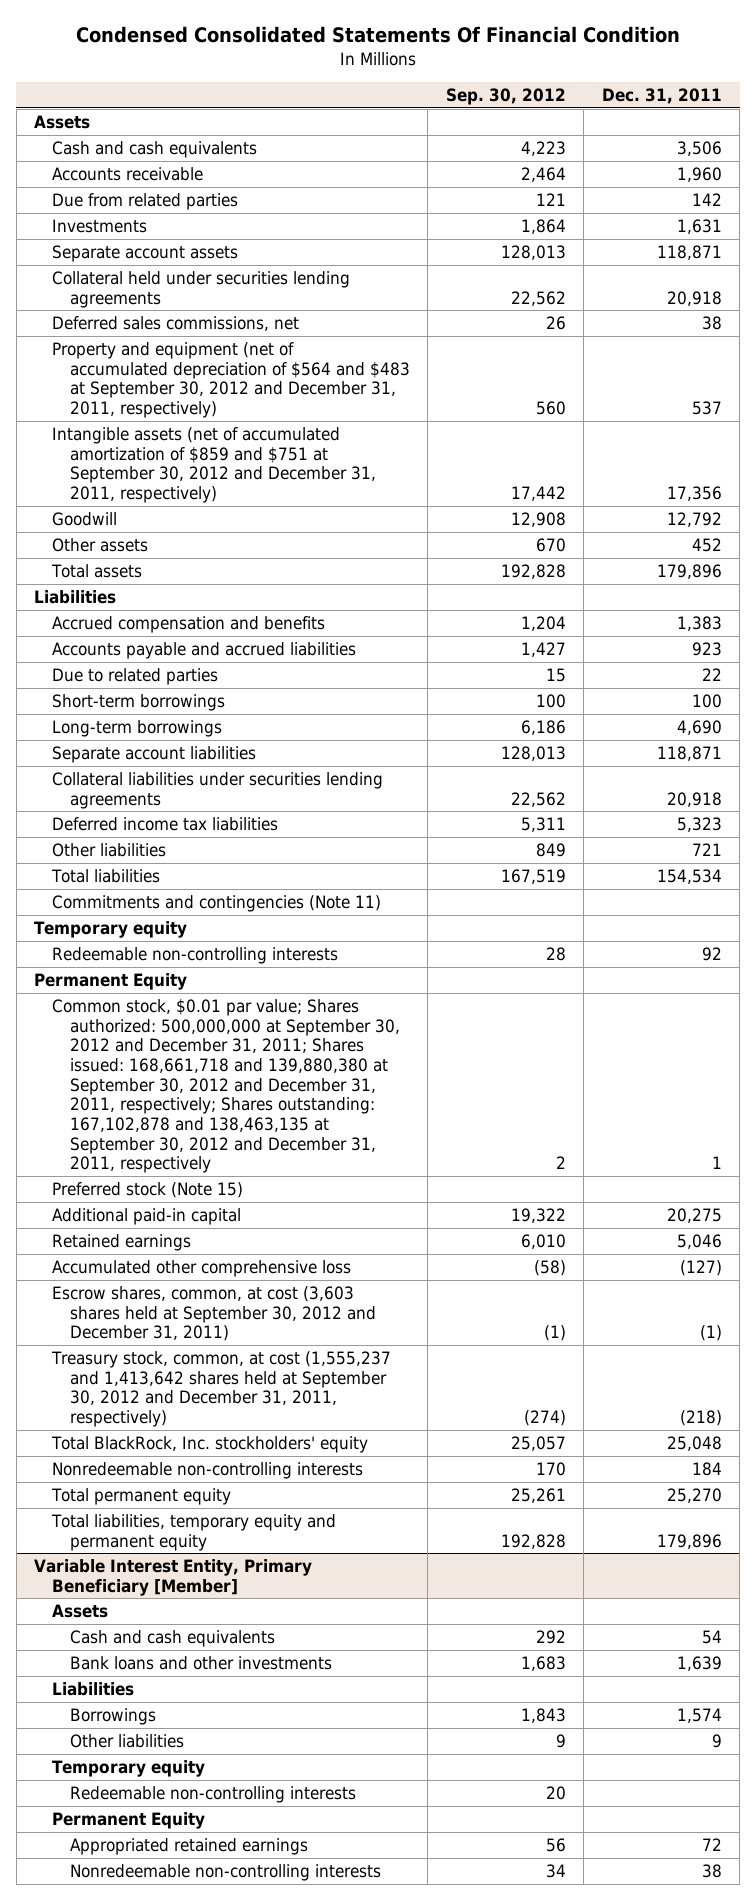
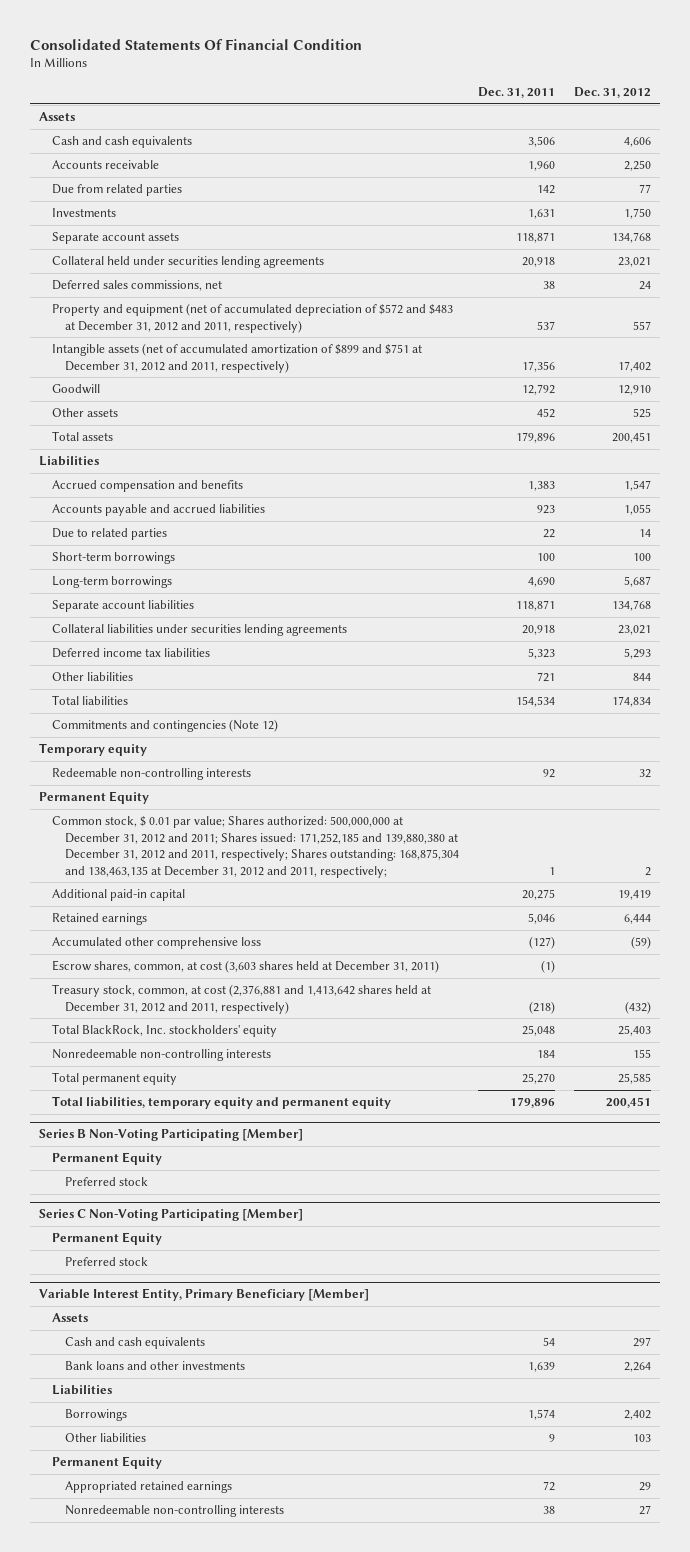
[75,26,680,44] Condensed Consolidated Statements Of Financial Condition -> [29,38,362,50] Consolidated Statements Of Financial Condition
[445,88,566,106] Sep. 30, 2012 -> none
none -> [573,87,651,99] Dec. 31, 2012
[51,342,410,418] Property and equipment (net of accumulated depreciation of $564 and $483 at September 30, 2012 and December 31, 2011, respectively) -> [52,302,454,333] Property and equipment (net of accumulated depreciation of $572 and $483 at December 31, 2012 and 2011, respectively)
[51,427,376,503] Intangible assets (net of accumulated amortization of $859 and $751 at September 30, 2012 and December 31, 2011, respectively) -> [52,342,423,373] Intangible assets (net of accumulated amortization of $899 and $751 at December 31, 2012 and 2011, respectively)
[51,895,381,913] Commitments and contingencies (Note 11) -> [52,718,279,732] Commitments and contingencies (Note 12)
[51,1182,243,1199] Preferred stock (Note 15) -> none
[51,999,400,1174] Common stock, $0.01 par value; Shares authorized: 500,000,000 at September 30, 2012 and December 31, 2011; Shares issued: 168,661,718 and 139,880,380 at September 30, 2012 and December 31, 2011, respectively; Shares outstanding: 167,102,878 and 138,463,135 at September 30, 2012 and December 31, 2011, respectively -> [52,815,460,878] Common stock, $ 0.01 par value; Shares authorized: 500,000,000 at December 31, 2012 and 2011; Shares issued: 171,252,185 and 139,880,380 at December 31, 2012 and 2011, respectively; Shares outstanding: 168,875,304 and 138,463,135 at December 31, 2012 and 2011, respectively;
[51,1286,376,1342] Escrow shares, common, at cost (3,603 shares held at September 30, 2012 and December 31, 2011) -> [52,959,440,973] Escrow shares, common, at cost (3,603 shares held at December 31, 2011)
[50,1351,391,1427] Treasury stock, common, at cost (1,555,237 and 1,413,642 shares held at September 30, 2012 and December 31, 2011, respectively) -> [52,983,432,1014] Treasury stock, common, at cost (2,376,881 and 1,413,642 shares held at December 31, 2012 and 2011, respectively)
none -> [39,1129,304,1142] Series B Non-Voting Participating [Member]
none -> [52,1151,163,1165] Permanent Equity
none -> [65,1176,149,1186] Preferred stock
none -> [39,1209,304,1222] Series C Non-Voting Participating [Member]
none -> [52,1231,163,1245] Permanent Equity
none -> [65,1256,149,1266] Preferred stock
[51,1760,205,1778] Temporary equity -> none
[69,1786,356,1804] Redeemable non-controlling interests -> none

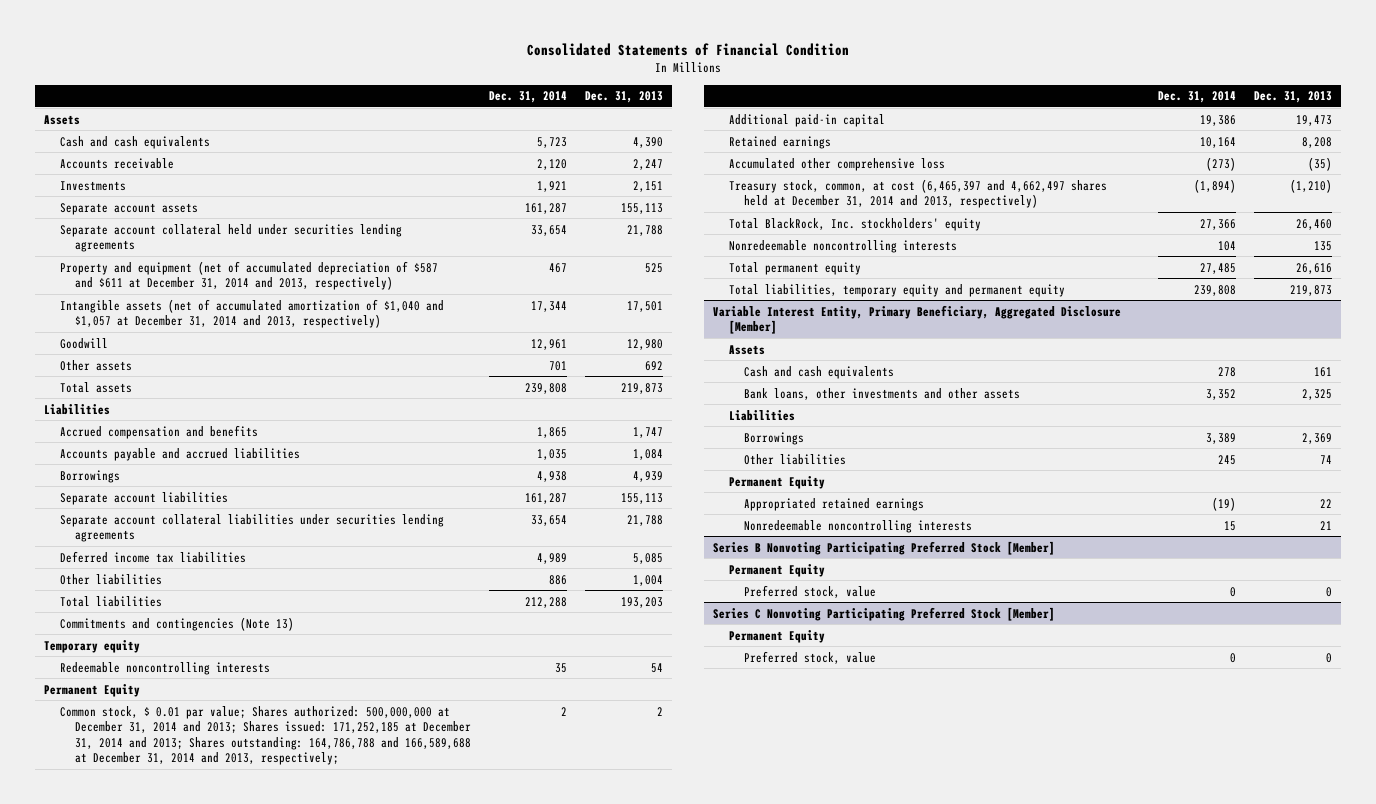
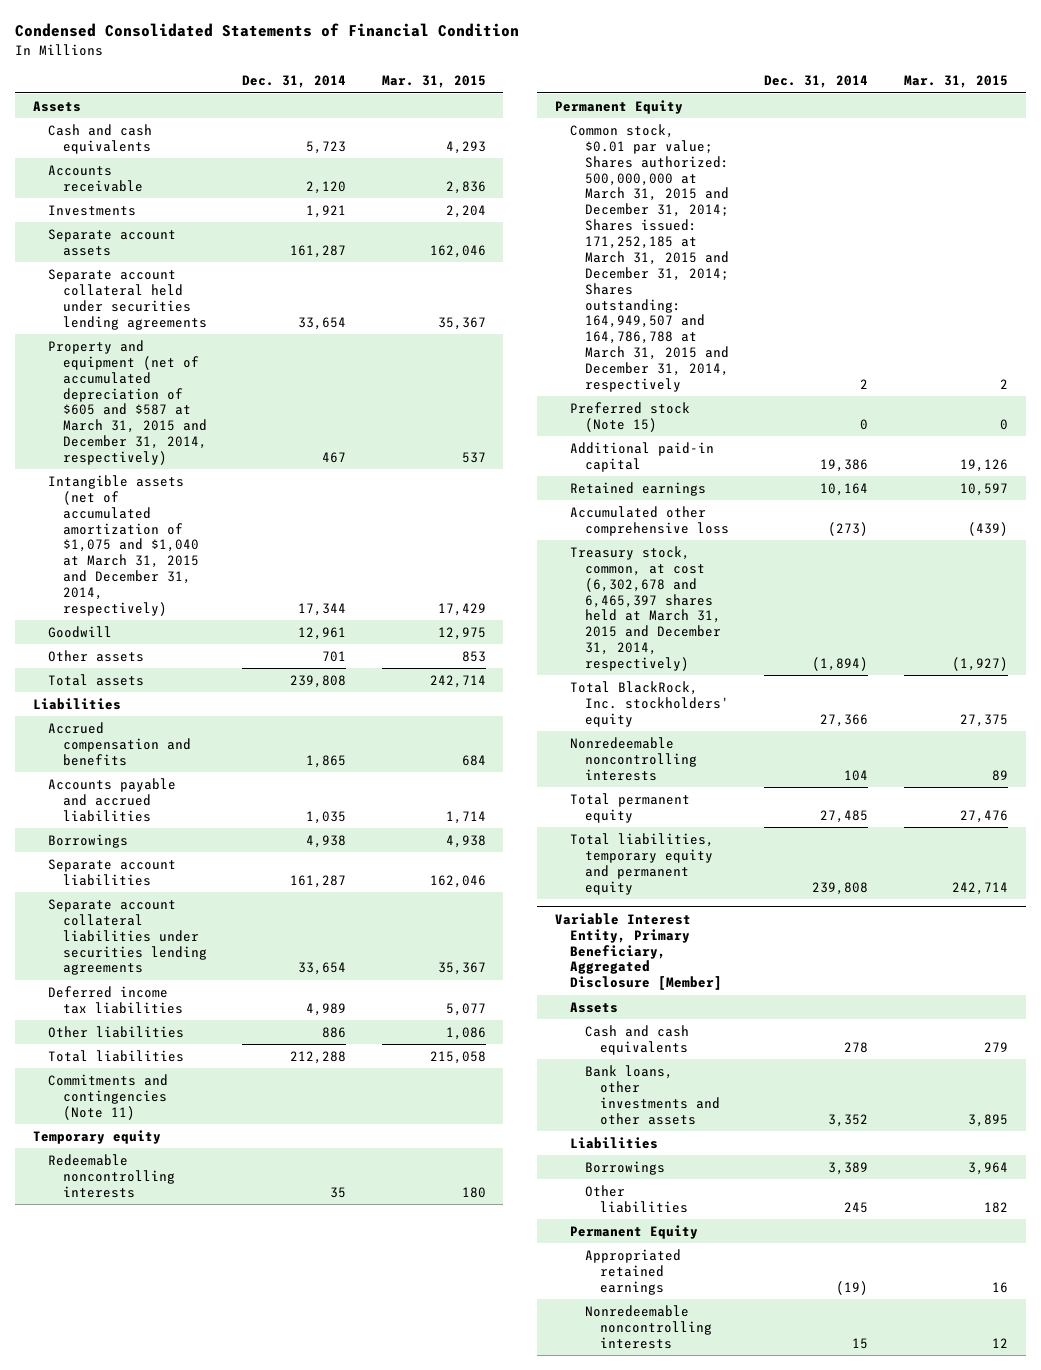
[527,42,850,56] Consolidated Statements of Financial Condition -> [15,23,520,38] Condensed Consolidated Statements of Financial Condition
[585,91,664,104] Dec. 31, 2013 -> none
none -> [381,75,486,89] Mar. 31, 2015
[59,260,438,291] Property and equipment (net of accumulated depreciation of $587 and $611 at December 31, 2014 and 2013, respectively) -> [47,339,207,466] Property and equipment (net of accumulated depreciation of $605 and $587 at March 31, 2015 and December 31, 2014, respectively)
[59,298,444,329] Intangible assets (net of accumulated amortization of $1,040 and $1,057 at December 31, 2014 and 2013, respectively) -> [47,474,199,616] Intangible assets (net of accumulated amortization of $1,075 and $1,040 at March 31, 2015 and December 31, 2014, respectively)
[59,616,294,631] Commitments and contingencies (Note 13) -> [47,1073,168,1120] Commitments and contingencies (Note 11)
[59,705,472,766] Common stock, $ 0.01 par value; Shares authorized: 500,000,000 at December 31, 2014 and 2013; Shares issued: 171,252,185 at December 31, 2014 and 2013; Shares outstanding: 164,786,788 and 166,589,688 at December 31, 2014 and 2013, respectively; -> [570,123,730,393] Common stock, $0.01 par value; Shares authorized: 500,000,000 at March 31, 2015 and December 31, 2014; Shares issued: 171,252,185 at March 31, 2015 and December 31, 2014; Shares outstanding: 164,949,507 and 164,786,788 at March 31, 2015 and December 31, 2014, respectively
none -> [570,401,691,432] Preferred stock (Note 15)
[728,178,1107,209] Treasury stock, common, at cost (6,465,397 and 4,662,497 shares held at December 31, 2014 and 2013, respectively) -> [570,545,722,672] Treasury stock, common, at cost (6,302,678 and 6,465,397 shares held at March 31, 2015 and December 31, 2014, respectively)
[712,540,1055,555] Series B Nonvoting Participating Preferred Stock [Member] -> none
[728,563,825,577] Permanent Equity -> none
[744,584,877,598] Preferred stock, value -> none
[712,606,1055,621] Series C Nonvoting Participating Preferred Stock [Member] -> none
[728,629,825,643] Permanent Equity -> none
[744,650,877,664] Preferred stock, value -> none

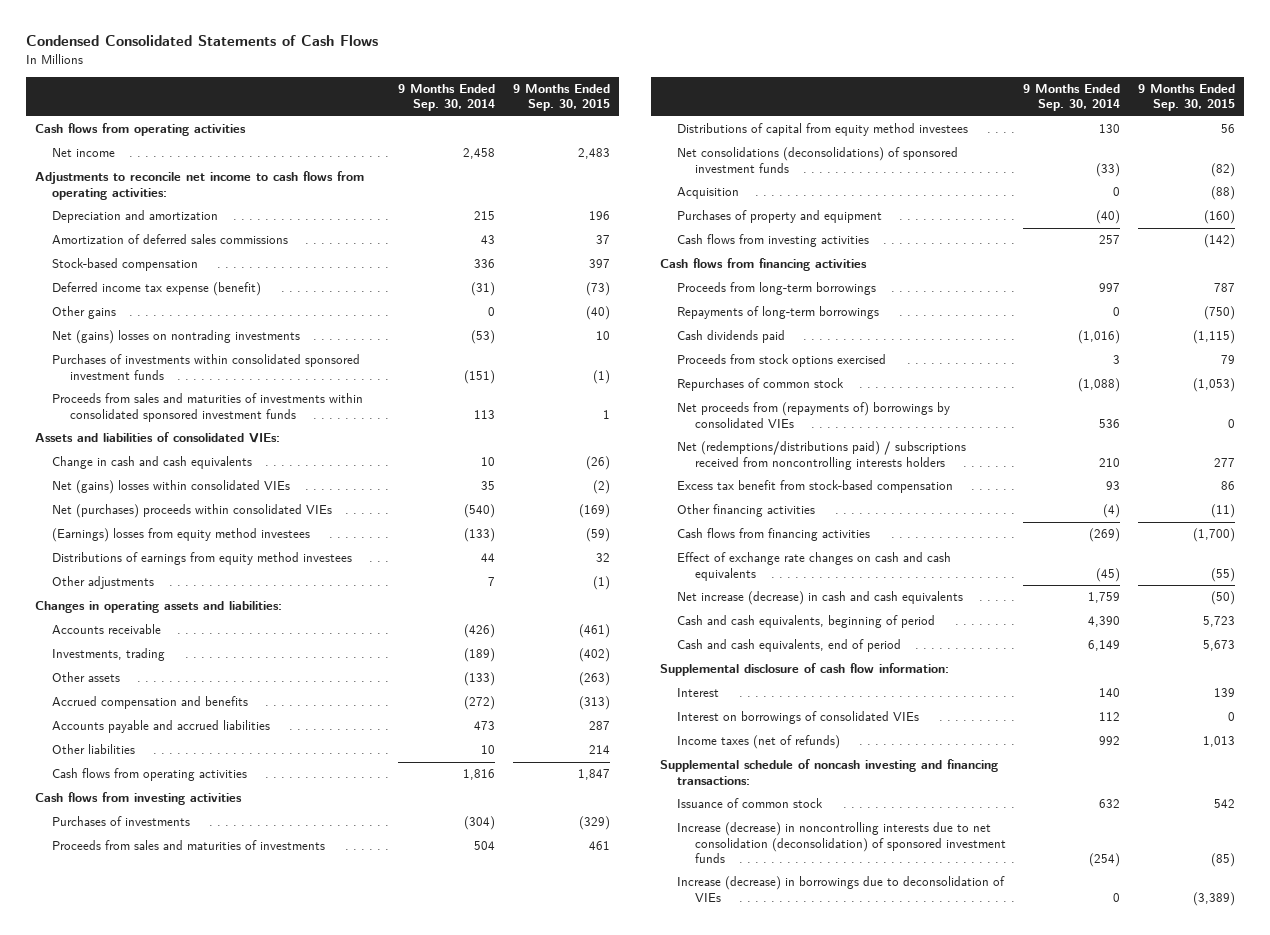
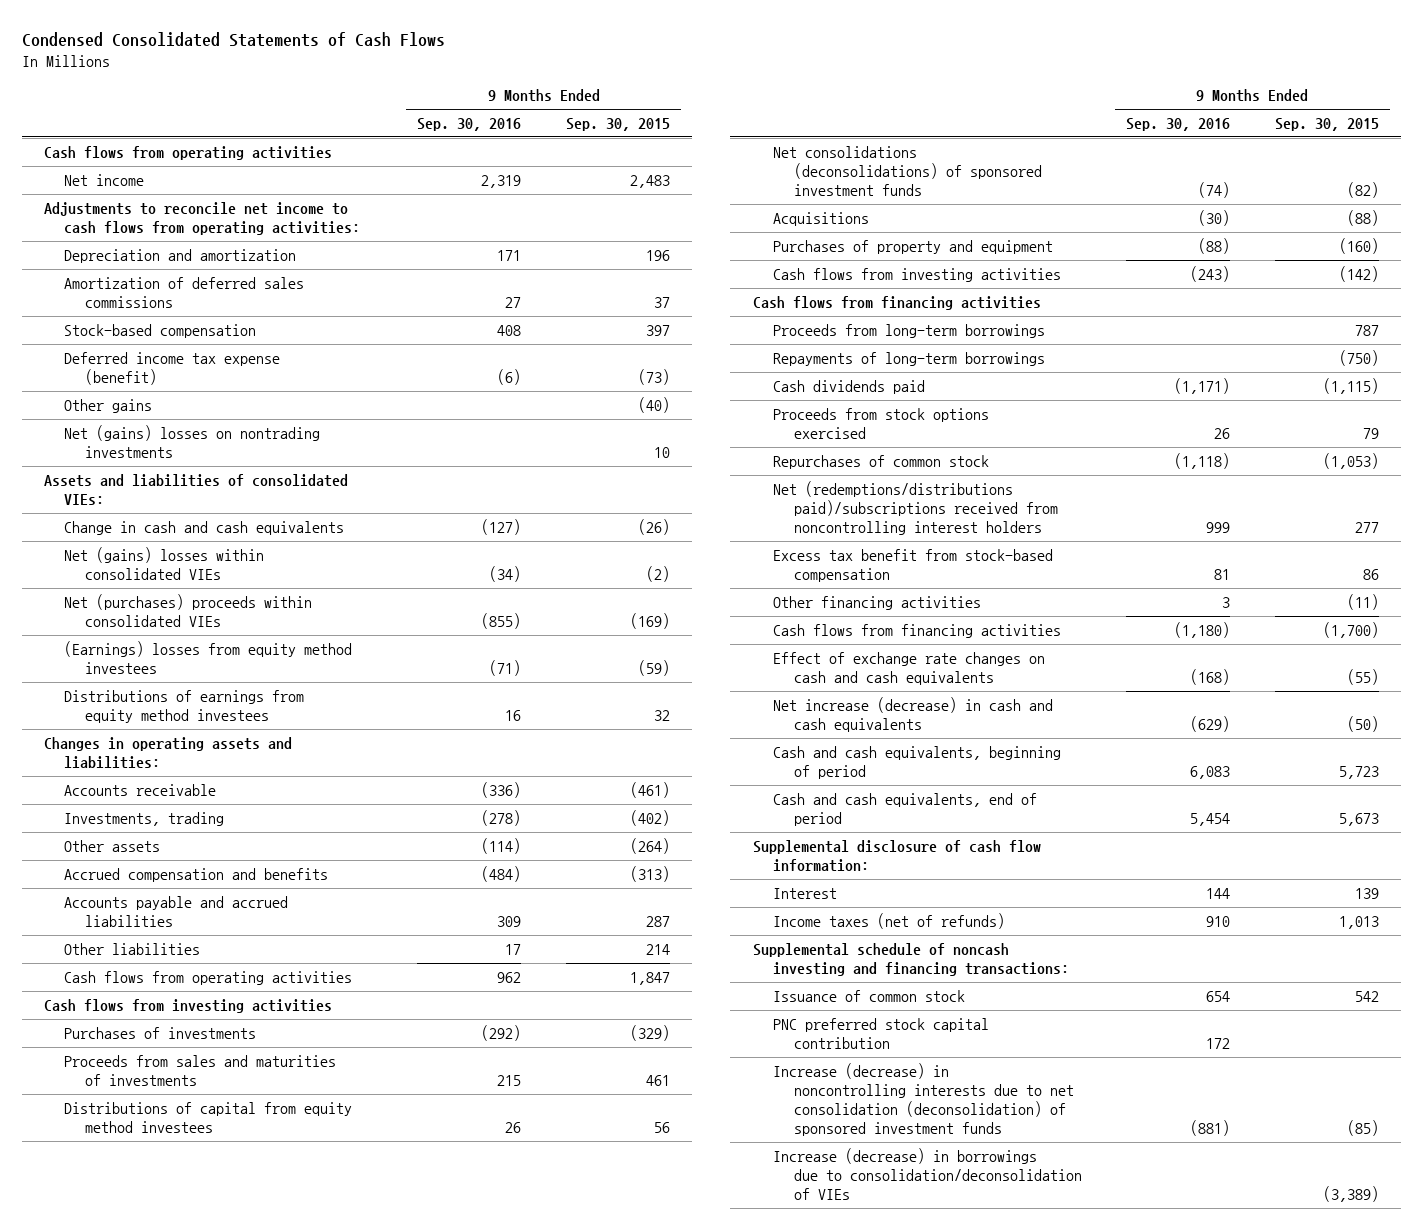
[398,84,496,112] 9 Months Ended Sep. 30, 2014 -> none
none -> [417,117,522,131] Sep. 30, 2016
[52,354,361,380] Purchases of investments within consolidated sponsored investment funds -> none
[52,393,364,422] Proceeds from sales and maturities of investments within consolidated sponsored investment funds -> none
[52,576,155,590] Other adjustments -> none
[578,672,610,687] (263) -> [629,837,670,854] (264)
[677,187,740,200] Acquisition -> [773,211,870,226] Acquisitions
[677,402,951,428] Net proceeds from (repayments of) borrowings by consolidated VIEs -> none
[677,441,967,470] Net (redemptions/distributions paid) / subscriptions received from noncontrolling interests holders -> [773,480,1058,535] Net (redemptions/distributions paid)/subscriptions received from noncontrolling interest holders
[677,711,920,725] Interest on borrowings of consolidated VIEs -> none
none -> [773,1017,990,1049] PNC preferred stock capital contribution
[677,876,1006,902] Increase (decrease) in borrowings due to deconsolidation of VIEs -> [773,1147,1082,1200] Increase (decrease) in borrowings due to consolidation/deconsolidation of VIEs

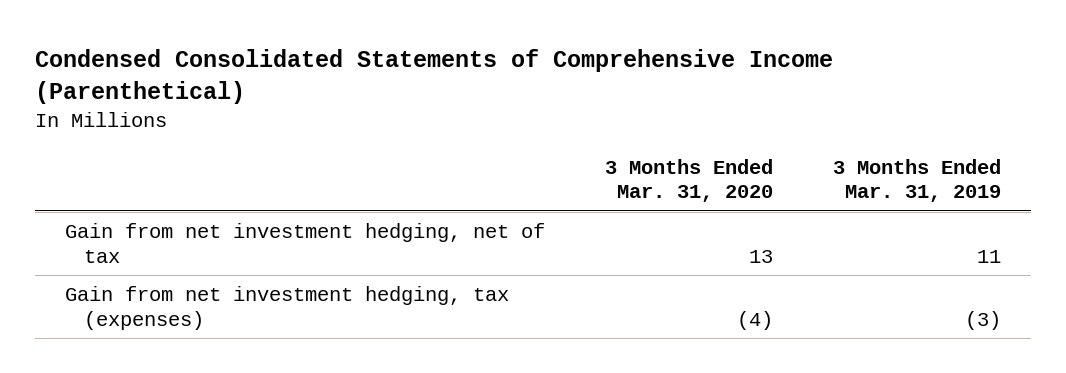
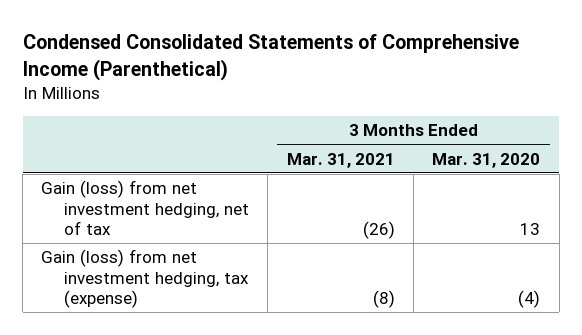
[832,158,1001,203] 3 Months Ended Mar. 31, 2019 -> none
none -> [286,152,395,168] Mar. 31, 2021
[65,223,546,263] Gain from net investment hedging, net of tax -> [41,180,249,235] Gain (loss) from net investment hedging, net of tax
[65,286,510,330] Gain from net investment hedging, tax (expenses) -> [41,249,249,308] Gain (loss) from net investment hedging, tax (expense)

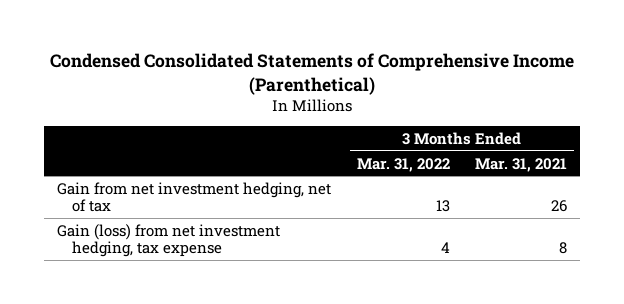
[432,152,541,168] Mar. 31, 2020 -> none
none -> [356,157,450,172] Mar. 31, 2022
[41,180,249,235] Gain (loss) from net investment hedging, net of tax -> [56,181,331,213] Gain from net investment hedging, net of tax
[362,220,395,239] (26) -> [551,200,568,213] 26
[41,249,249,308] Gain (loss) from net investment hedging, tax (expense) -> [56,223,280,258] Gain (loss) from net investment hedging, tax expense
[372,289,395,308] (8) -> [559,242,568,255] 8

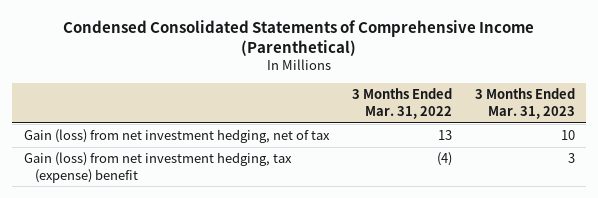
[475,157,568,172] Mar. 31, 2021 -> none
none -> [474,88,575,119] 3 Months Ended Mar. 31, 2023
[56,181,331,213] Gain from net investment hedging, net of tax -> [23,129,330,144] Gain (loss) from net investment hedging, net of tax
[56,223,280,258] Gain (loss) from net investment hedging, tax expense -> [23,152,292,183] Gain (loss) from net investment hedging, tax (expense) benefit
[440,242,450,254] 4 -> [436,152,452,167] (4)

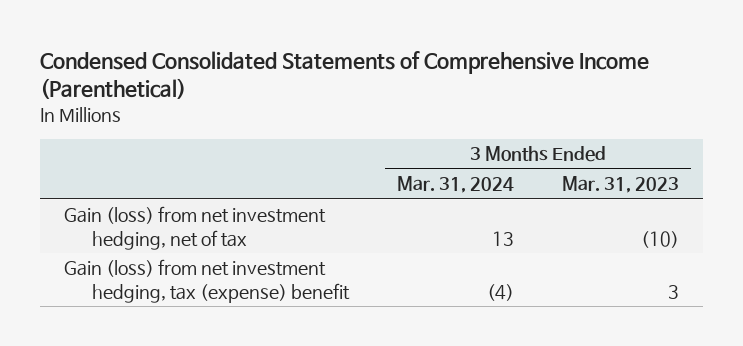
[351,88,452,119] 3 Months Ended Mar. 31, 2022 -> none
none -> [396,176,514,194] Mar. 31, 2024
[560,130,575,141] 10 -> [640,230,679,248] (10)

